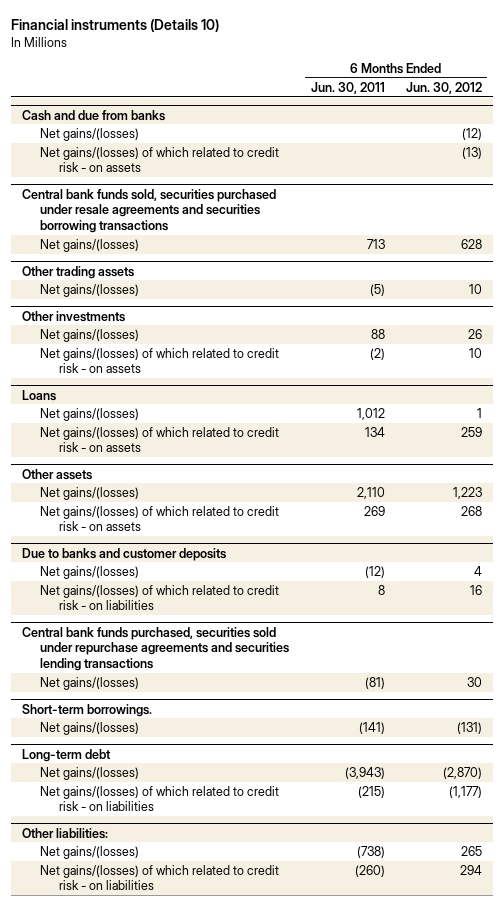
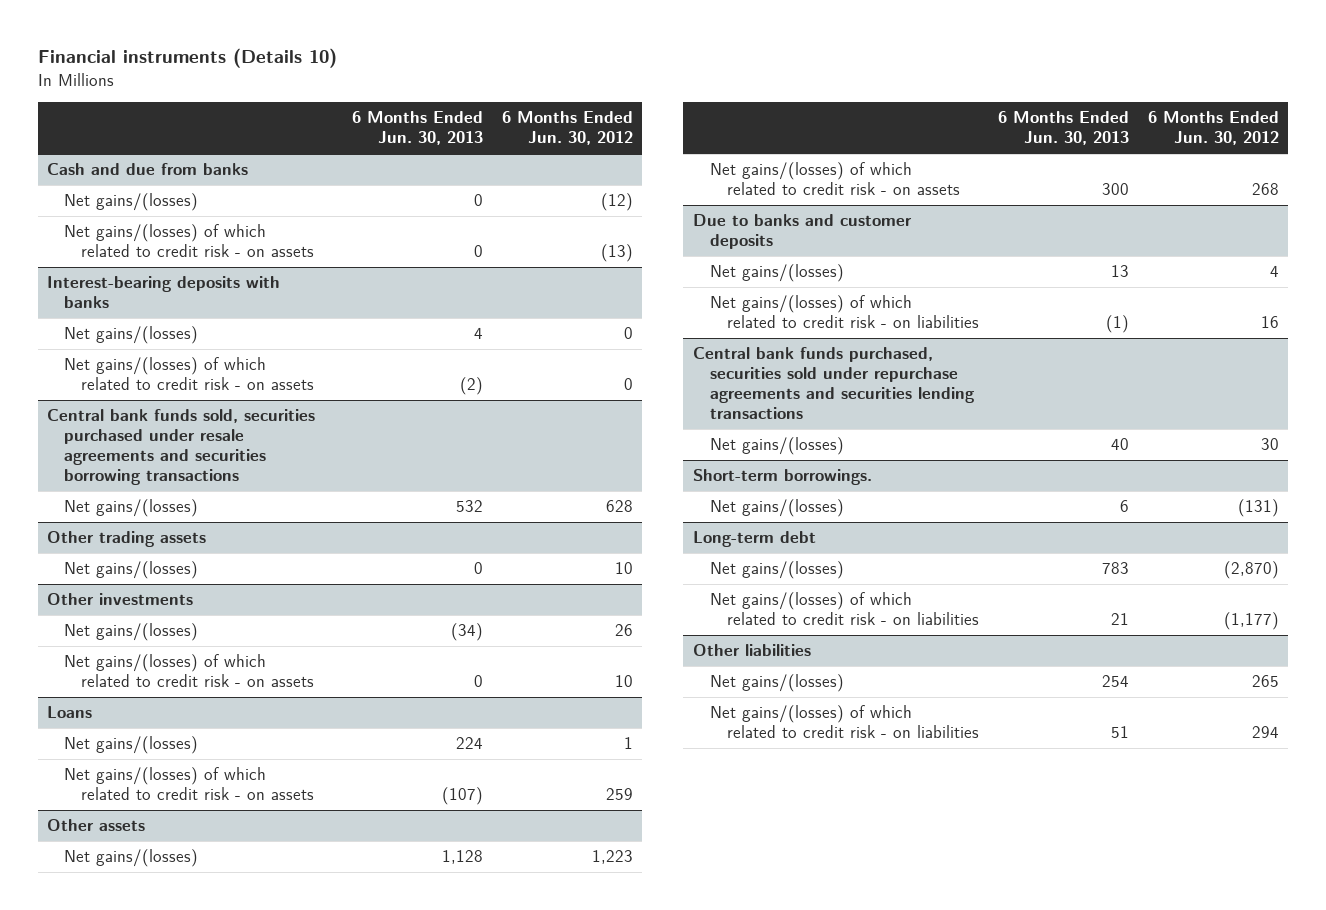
[310,81,385,94] Jun. 30, 2011 -> none
none -> [351,111,483,146] 6 Months Ended Jun. 30, 2013
none -> [47,276,281,309] Interest-bearing deposits with banks
none -> [64,326,199,345] Net gains/(losses)
none -> [64,357,315,391] Net gains/(losses) of which related to credit risk - on assets
[21,827,108,839] Other liabilities: -> [692,644,811,657] Other liabilities

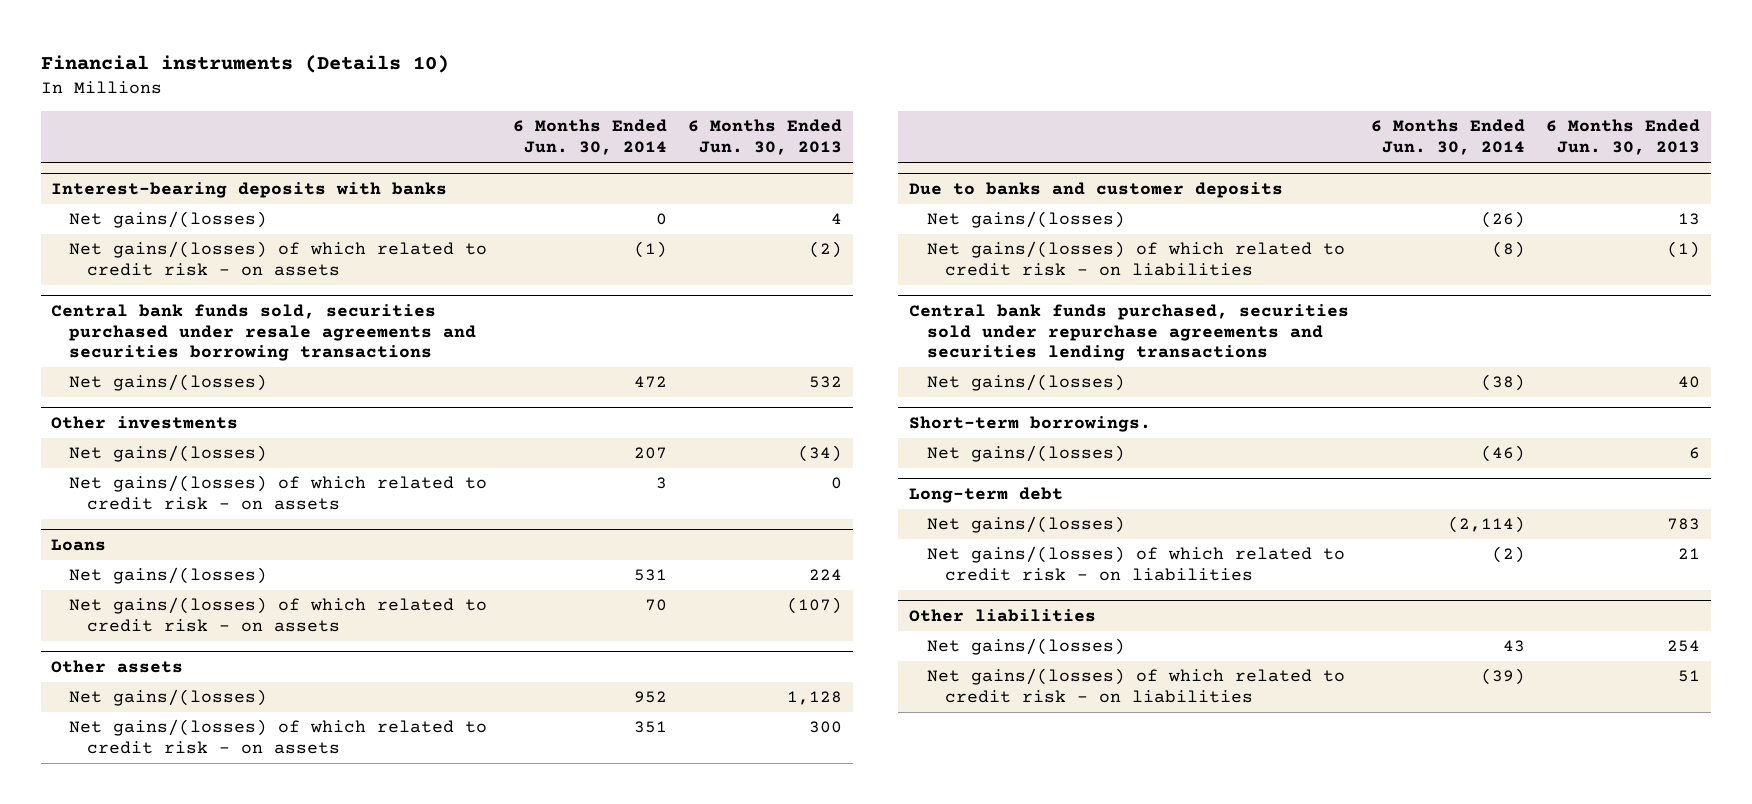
[501,111,633,146] 6 Months Ended Jun. 30, 2012 -> none
none -> [512,119,667,156] 6 Months Ended Jun. 30, 2014
[47,163,249,176] Cash and due from banks -> none
[64,193,199,212] Net gains/(losses) -> none
[64,224,315,258] Net gains/(losses) of which related to credit risk - on assets -> none
[47,531,207,548] Other trading assets -> none
[64,561,199,580] Net gains/(losses) -> none

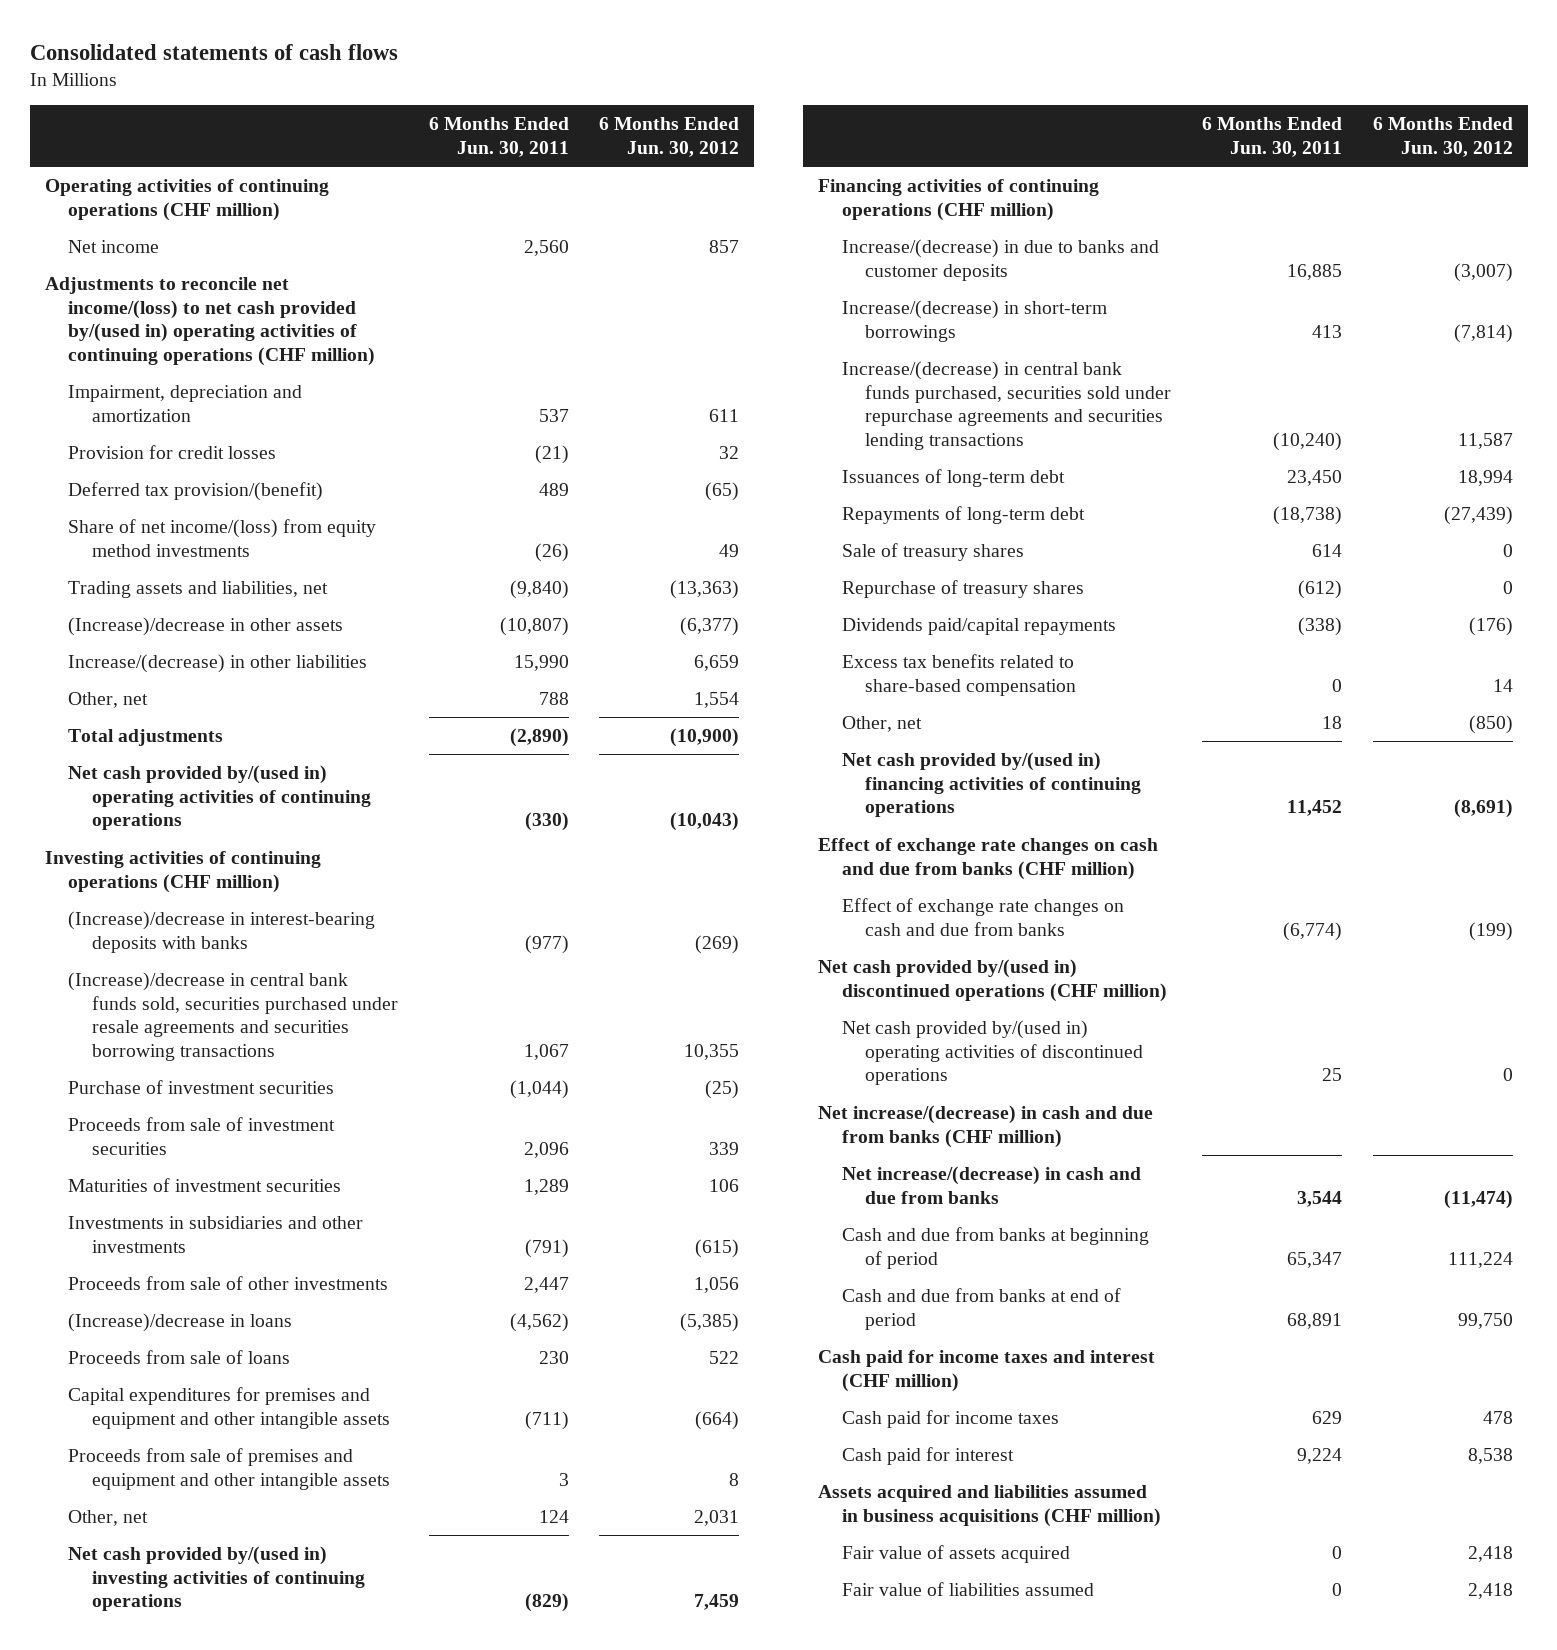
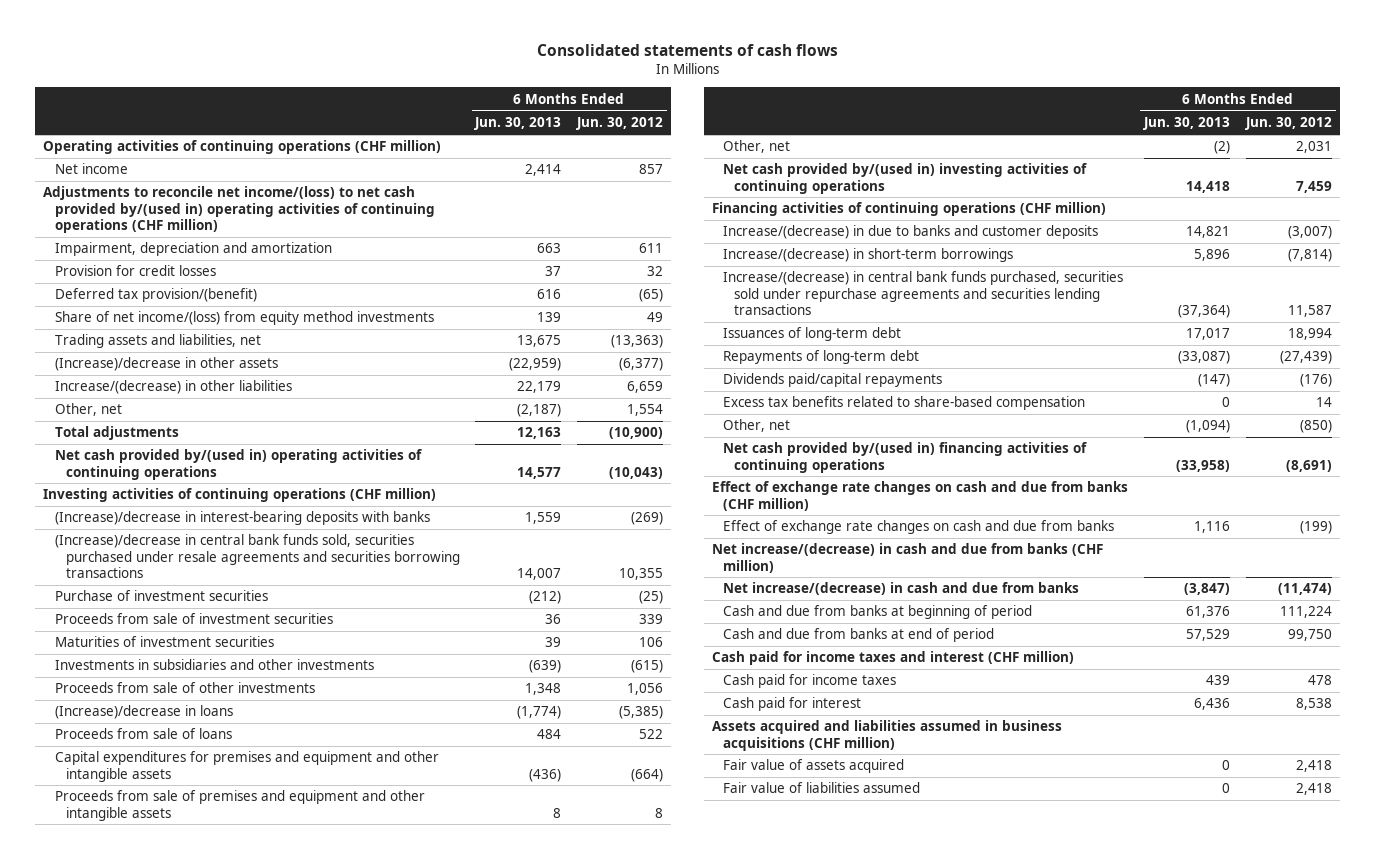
[428,117,569,157] 6 Months Ended Jun. 30, 2011 -> none
none -> [474,117,562,131] Jun. 30, 2013
[841,542,1024,561] Sale of treasury shares -> none
[841,579,1084,598] Repurchase of treasury shares -> none
[818,958,1167,1002] Net cash provided by/(used in) discontinued operations (CHF million) -> none
[841,1019,1144,1086] Net cash provided by/(used in) operating activities of discontinued operations -> none

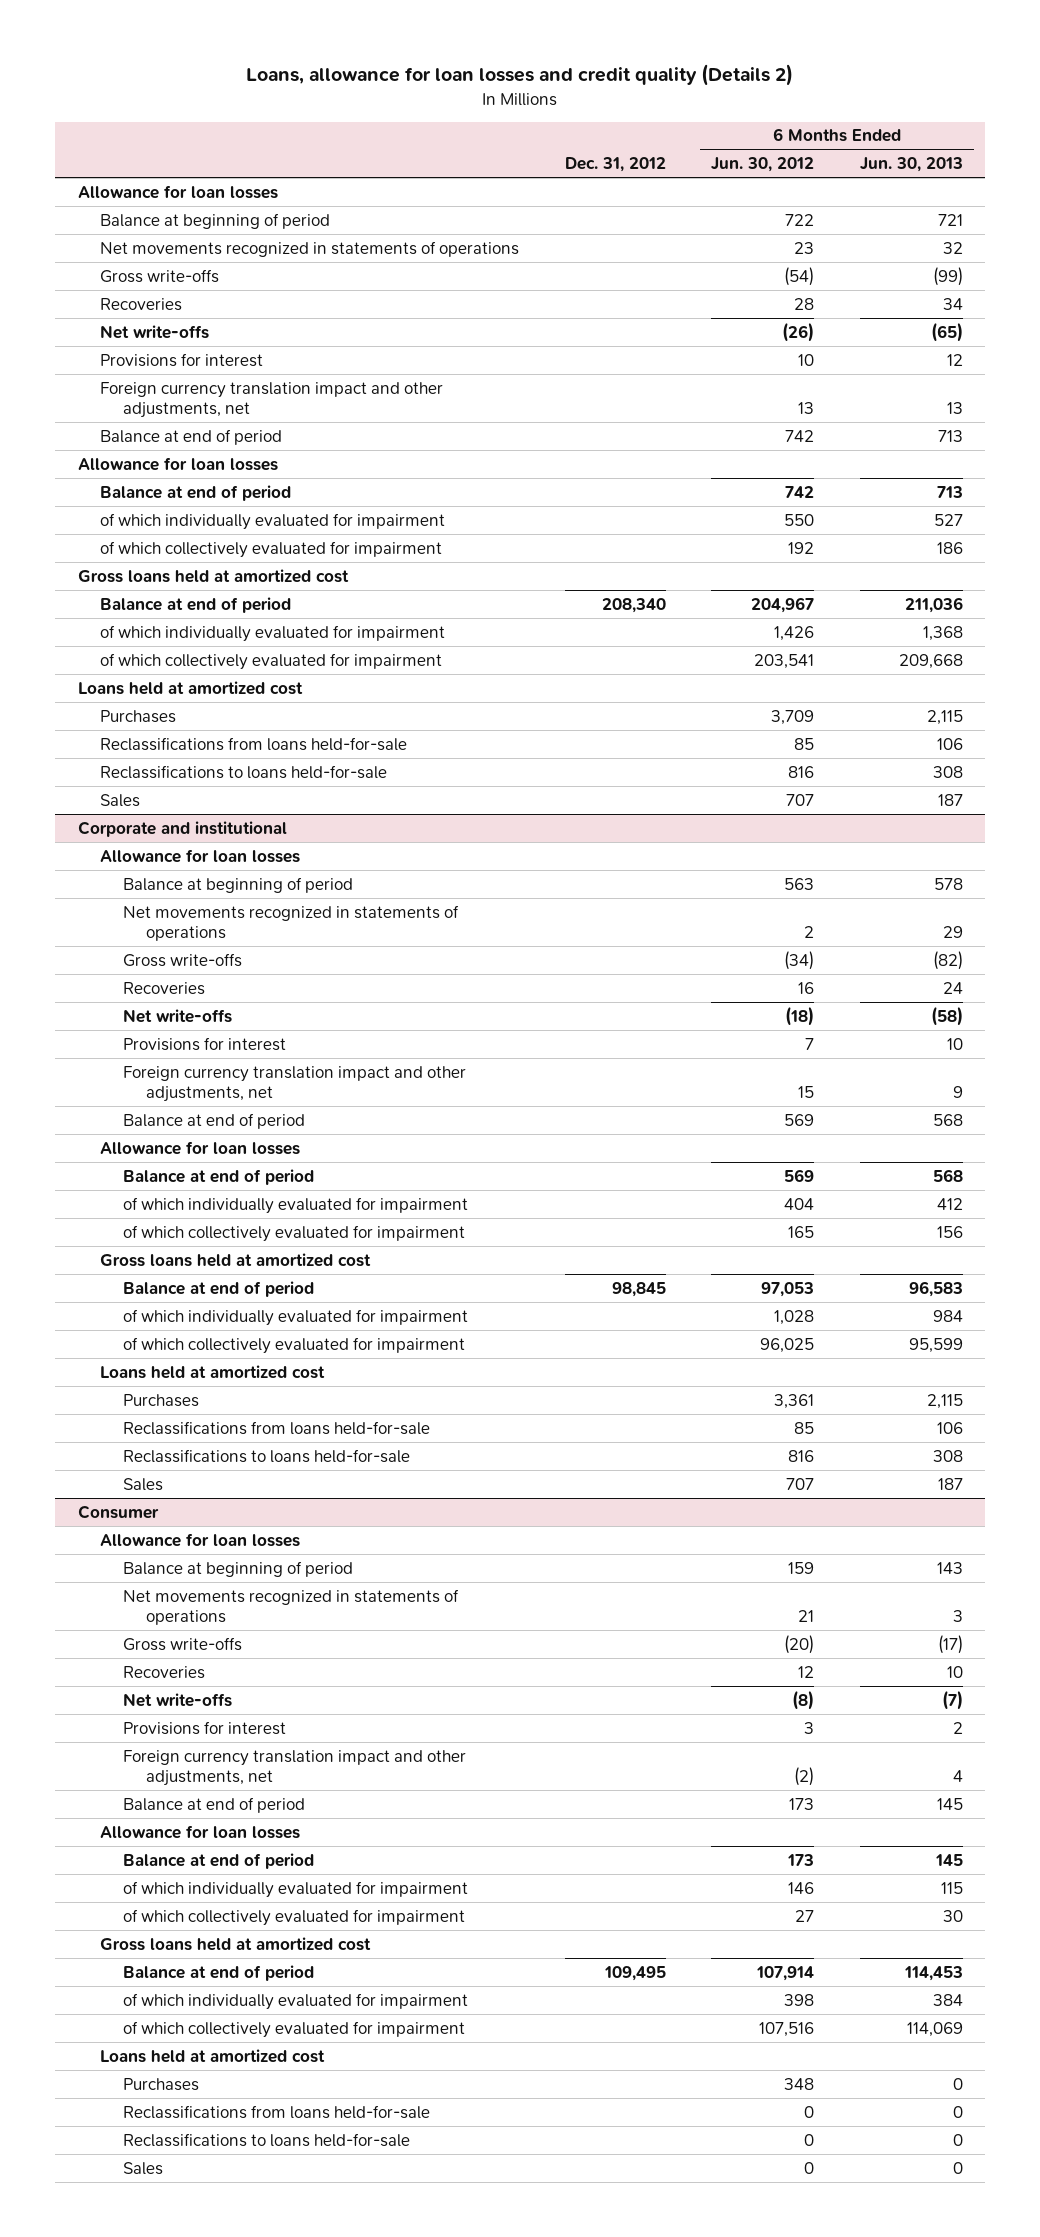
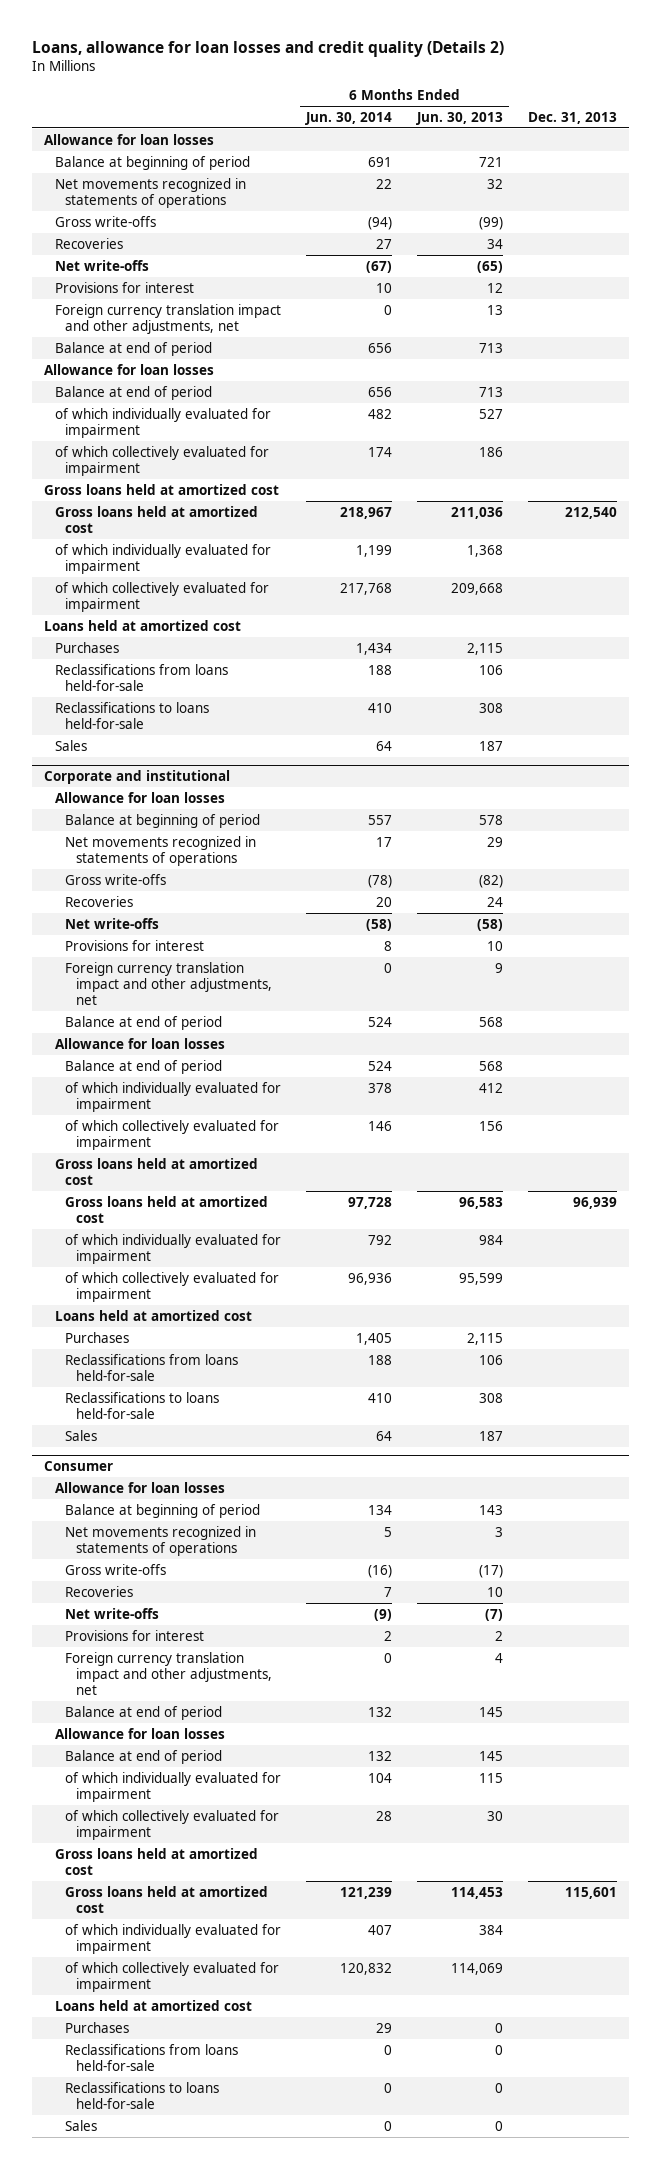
[564,157,666,173] Dec. 31, 2012 -> none
[711,157,815,173] Jun. 30, 2012 -> none
none -> [305,111,393,125] Jun. 30, 2014
none -> [527,111,617,124] Dec. 31, 2013
[100,596,292,613] Balance at end of period -> [54,505,258,533] Gross loans held at amortized cost
[123,1280,315,1297] Balance at end of period -> [65,1195,269,1223] Gross loans held at amortized cost
[123,1964,315,1981] Balance at end of period -> [65,1885,269,1913] Gross loans held at amortized cost

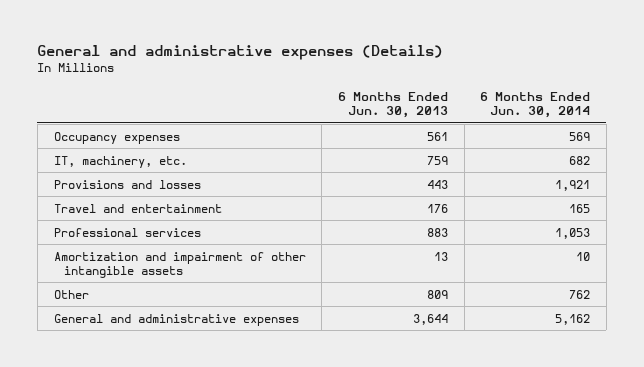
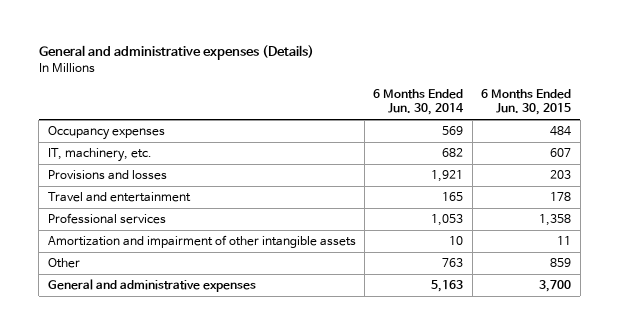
[337,91,448,119] 6 Months Ended Jun. 30, 2013 -> none
none -> [481,89,572,116] 6 Months Ended Jun. 30, 2015
[569,289,591,299] 762 -> [442,257,464,267] 763
[555,313,591,325] 5,162 -> [431,279,464,292] 5,163

